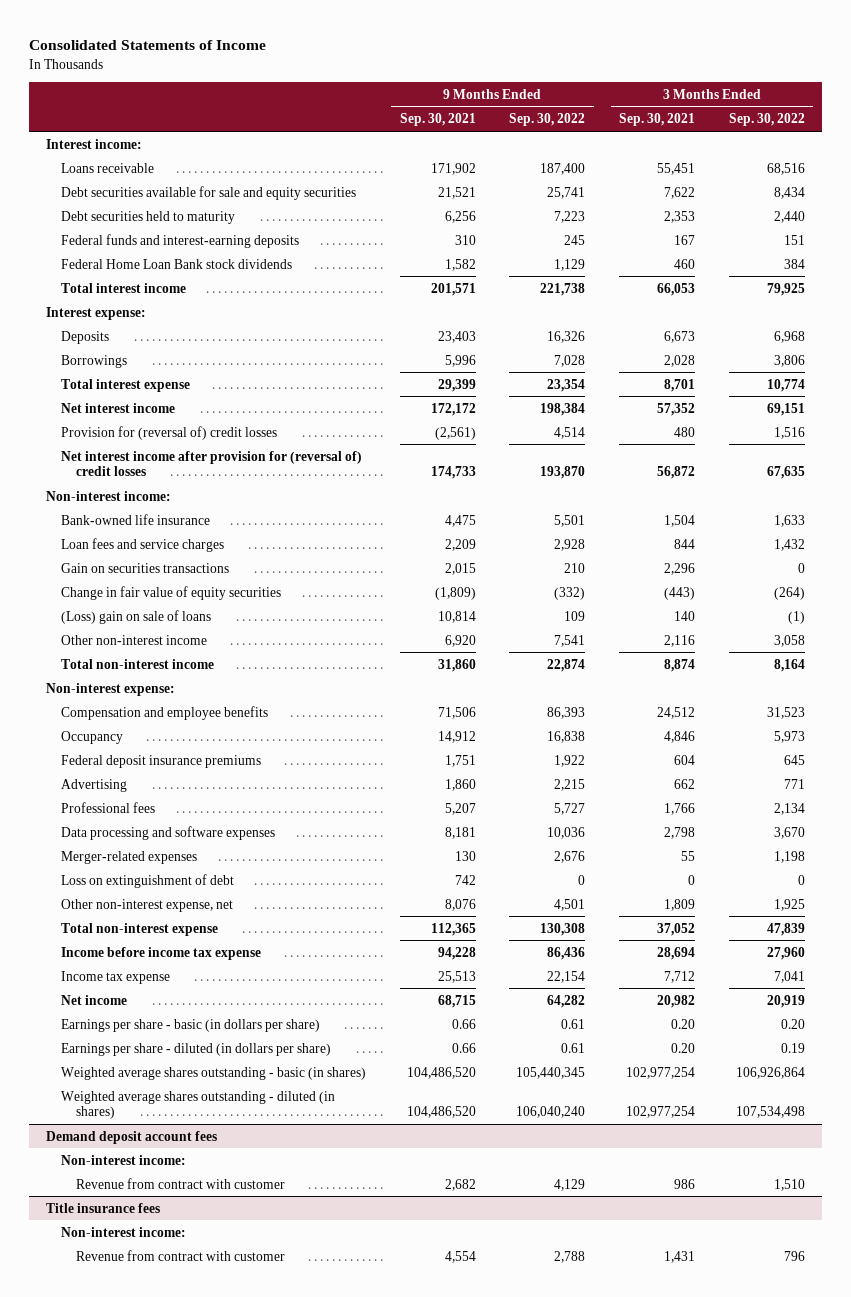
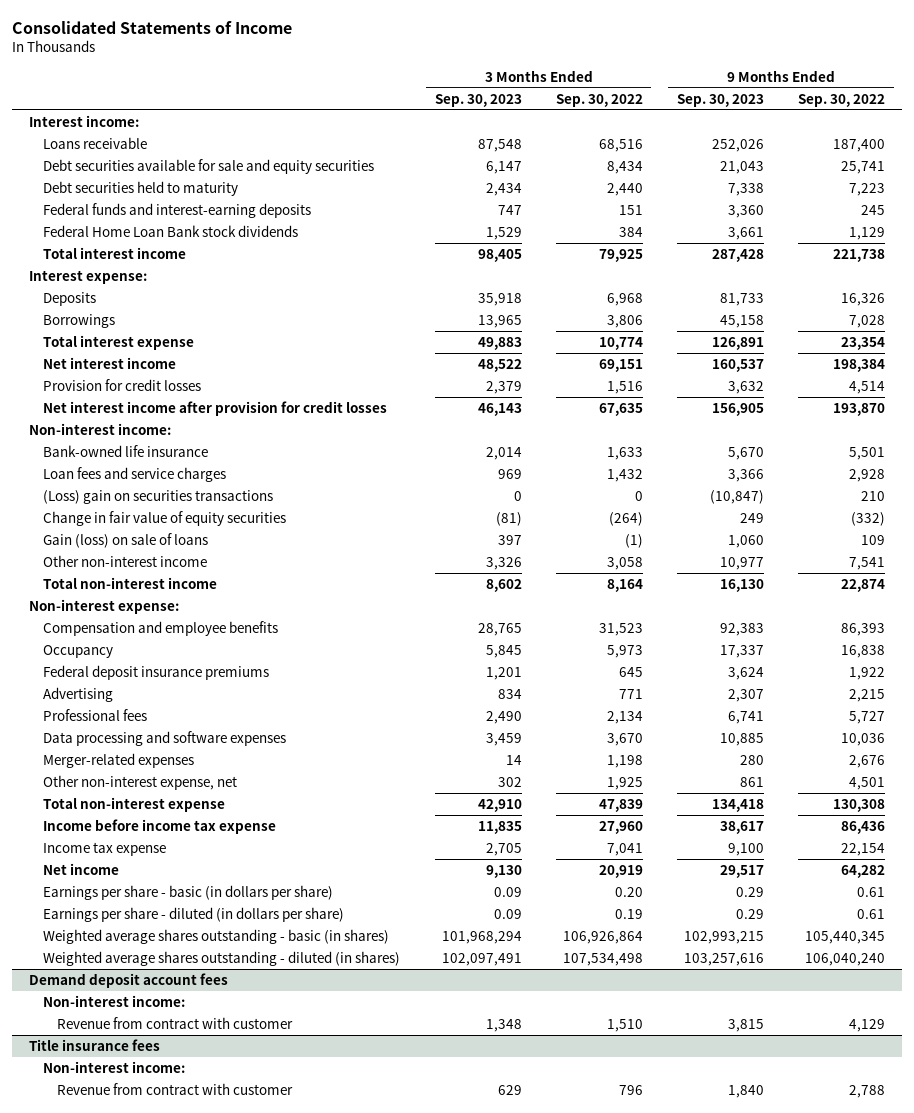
[399,113,476,127] Sep. 30, 2021 -> none
[618,113,695,127] Sep. 30, 2021 -> none
none -> [434,93,522,107] Sep. 30, 2023
none -> [676,93,764,107] Sep. 30, 2023
[60,425,277,440] Provision for (reversal of) credit losses -> [43,378,202,391] Provision for credit losses
[60,450,362,477] Net interest income after provision for (reversal of) credit losses -> [43,400,388,416] Net interest income after provision for credit losses
[60,562,229,573] Gain on securities transactions -> [43,489,274,504] (Loss) gain on securities transactions
[60,609,211,624] (Loss) gain on sale of loans -> [43,532,209,548] Gain (loss) on sale of loans
[60,873,234,888] Loss on extinguishment of debt -> none

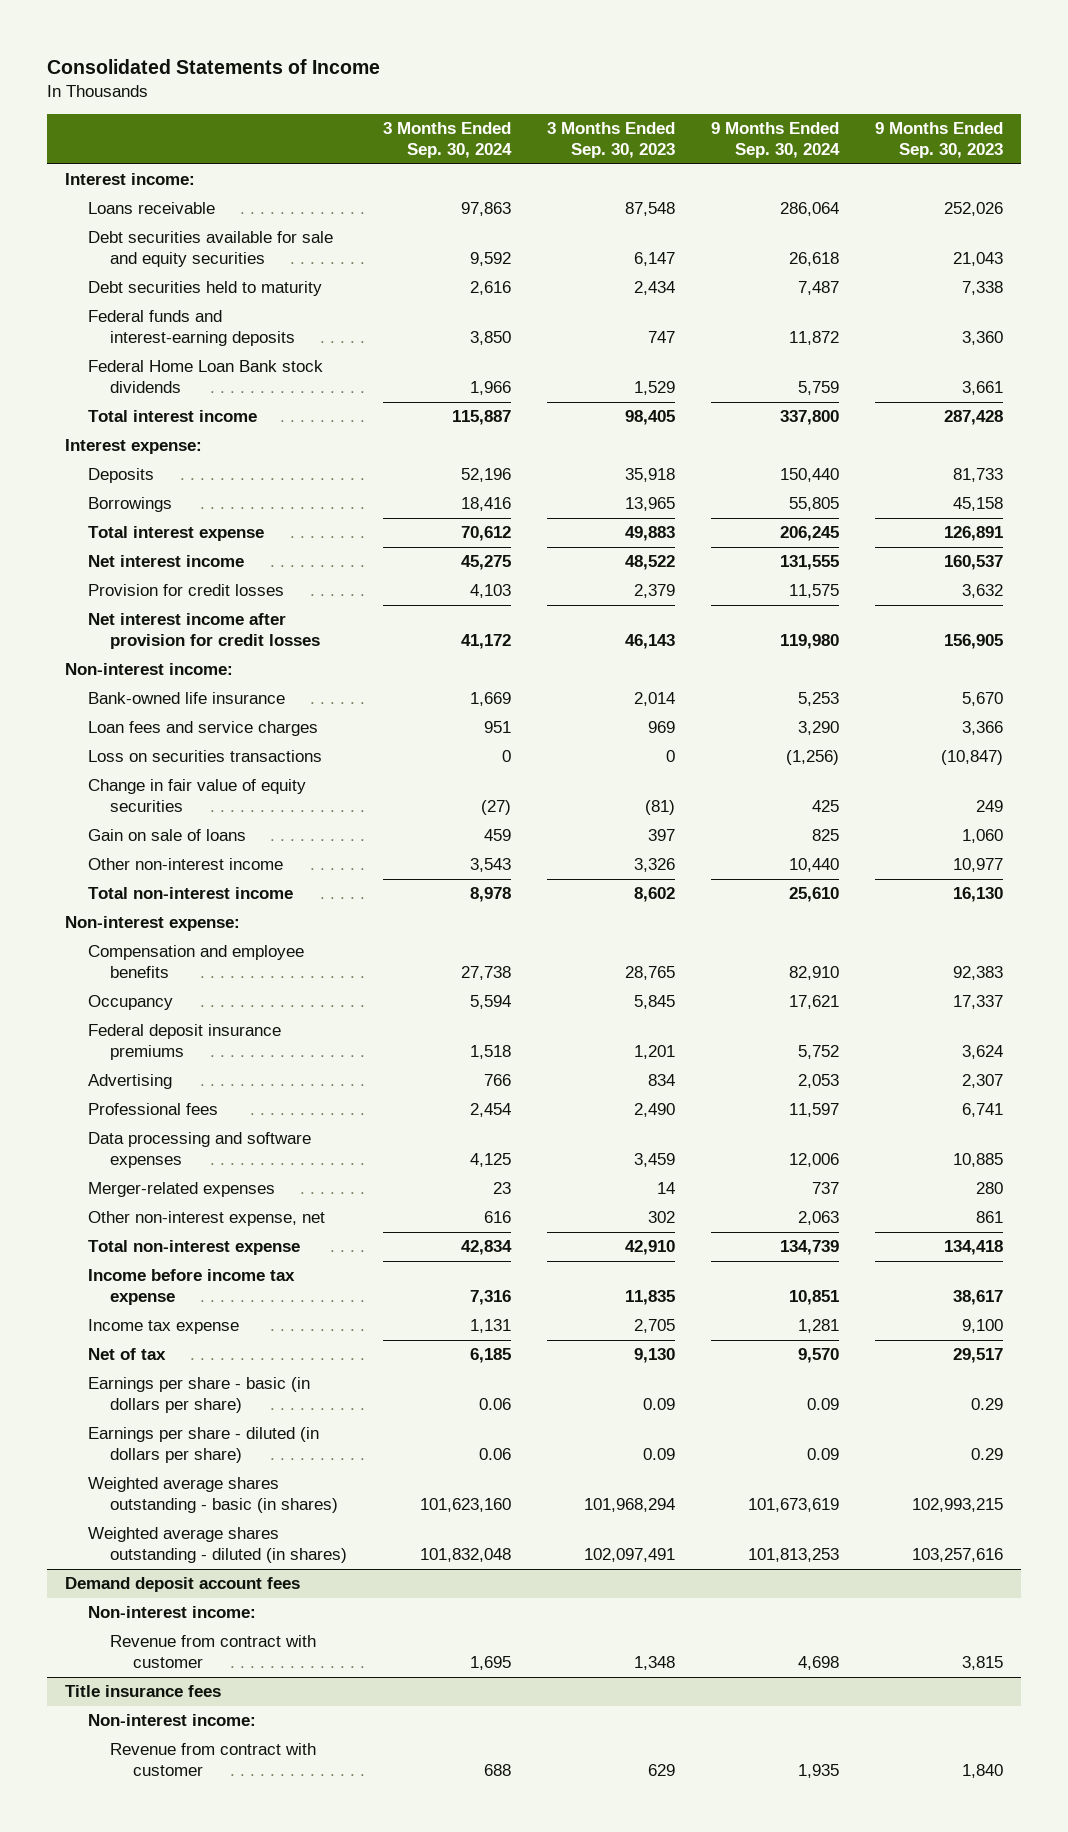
[555,93,643,107] Sep. 30, 2022 -> none
[798,93,886,107] Sep. 30, 2022 -> none
none -> [383,122,513,159] 3 Months Ended Sep. 30, 2024
none -> [710,122,840,159] 9 Months Ended Sep. 30, 2024
[43,489,274,504] (Loss) gain on securities transactions -> [87,750,322,763] Loss on securities transactions
[43,532,209,548] Gain (loss) on sale of loans -> [87,829,246,842] Gain on sale of loans
[43,862,120,875] Net income -> [87,1348,166,1361] Net of tax

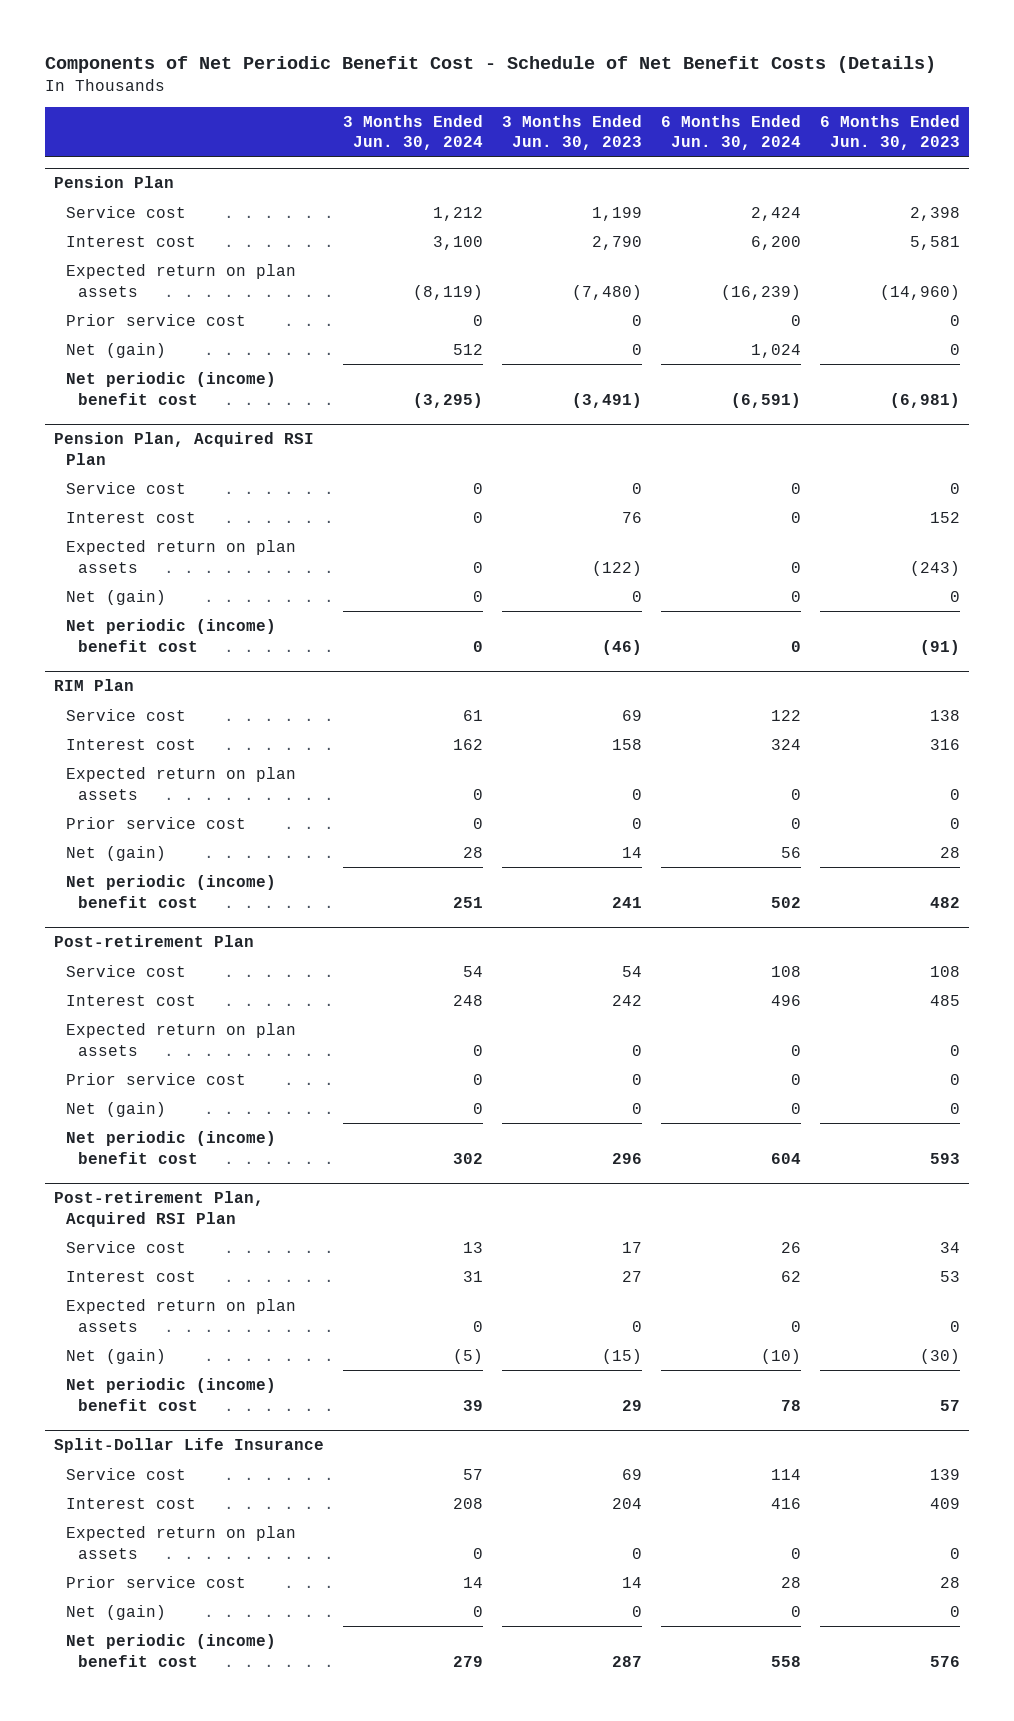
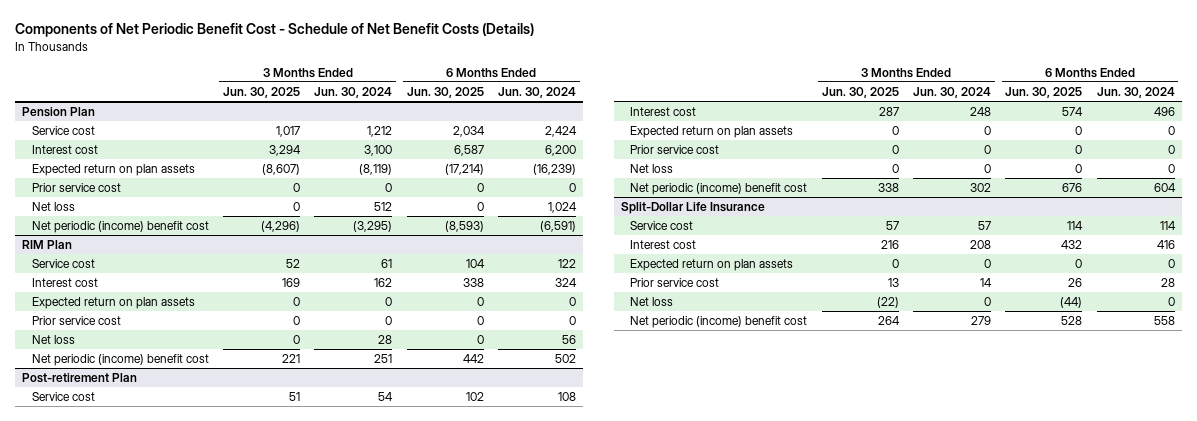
[502,114,643,151] 3 Months Ended Jun. 30, 2023 -> none
[819,114,960,151] 6 Months Ended Jun. 30, 2023 -> none
none -> [223,86,301,98] Jun. 30, 2025
none -> [406,86,484,98] Jun. 30, 2025
[66,342,167,358] Net (gain) -> [31,202,75,212] Net loss
[54,432,315,465] Pension Plan, Acquired RSI Plan -> none
[66,481,187,494] Service cost -> none
[66,511,197,523] Interest cost -> none
[66,539,297,573] Expected return on plan assets -> none
[66,589,167,605] Net (gain) -> none
[66,618,277,652] Net periodic (income) benefit cost -> none
[66,845,167,861] Net (gain) -> [31,335,75,345] Net loss
[66,1101,167,1117] Net (gain) -> [630,164,674,174] Net loss
[54,1191,265,1227] Post-retirement Plan, Acquired RSI Plan -> none
[66,1240,187,1253] Service cost -> none
[66,1270,197,1282] Interest cost -> none
[66,1298,297,1332] Expected return on plan assets -> none
[66,1348,167,1364] Net (gain) -> none
[66,1377,277,1411] Net periodic (income) benefit cost -> none
[66,1604,167,1620] Net (gain) -> [630,297,674,307] Net loss

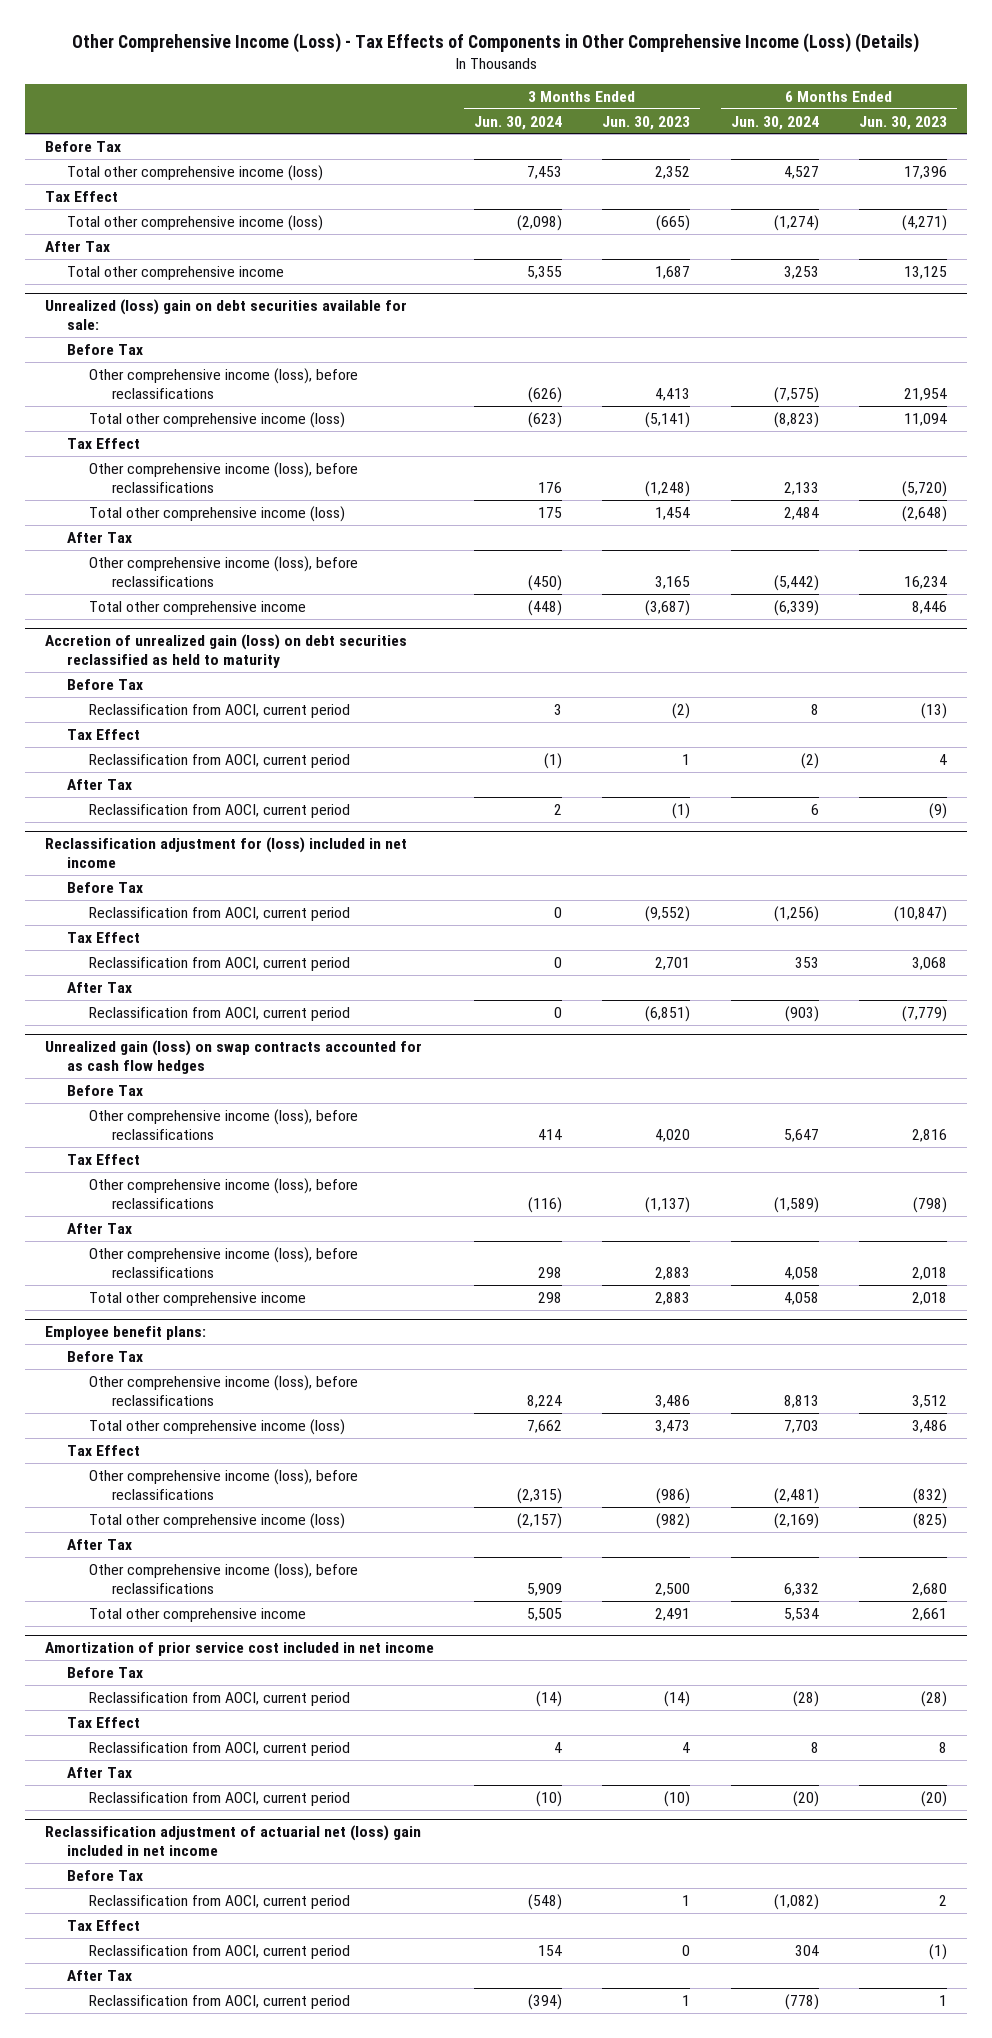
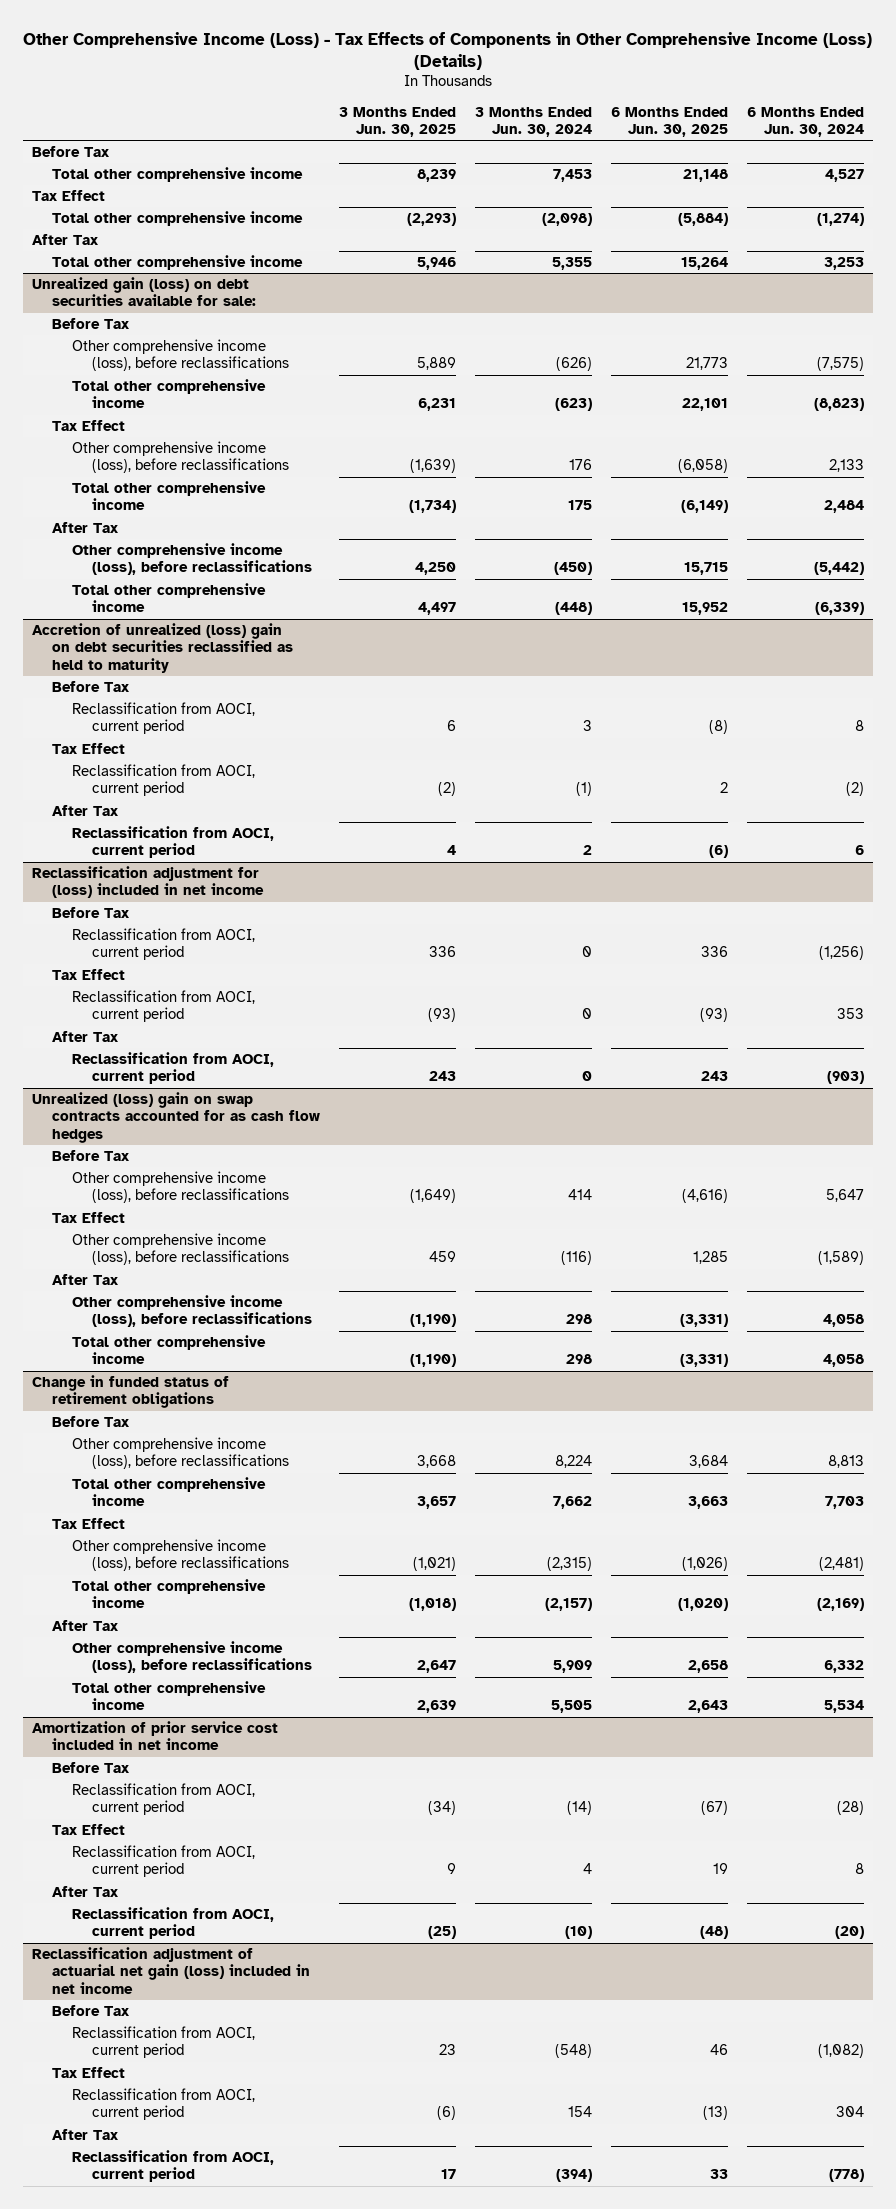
[602,115,691,130] Jun. 30, 2023 -> none
[859,115,948,130] Jun. 30, 2023 -> none
none -> [338,106,456,138] 3 Months Ended Jun. 30, 2025
none -> [610,106,728,138] 6 Months Ended Jun. 30, 2025
[67,164,324,181] Total other comprehensive income (loss) -> [51,166,303,182] Total other comprehensive income
[67,214,324,231] Total other comprehensive income (loss) -> [51,210,303,226] Total other comprehensive income
[44,299,407,331] Unrealized (loss) gain on debt securities available for sale: -> [32,276,256,307] Unrealized gain (loss) on debt securities available for sale:
[89,411,346,428] Total other comprehensive income (loss) -> [71,378,266,409] Total other comprehensive income
[89,505,346,522] Total other comprehensive income (loss) -> [71,480,266,511] Total other comprehensive income
[44,634,407,669] Accretion of unrealized gain (loss) on debt securities reclassified as held to maturity -> [32,622,293,673] Accretion of unrealized (loss) gain on debt securities reclassified as held to maturity
[44,1040,422,1075] Unrealized gain (loss) on swap contracts accounted for as cash flow hedges -> [32,1091,320,1143] Unrealized (loss) gain on swap contracts accounted for as cash flow hedges
[44,1326,206,1341] Employee benefit plans: -> [32,1374,230,1409] Change in funded status of retirement obligations
[89,1418,346,1435] Total other comprehensive income (loss) -> [71,1476,266,1507] Total other comprehensive income
[89,1512,346,1529] Total other comprehensive income (loss) -> [71,1578,266,1609] Total other comprehensive income
[44,1825,421,1857] Reclassification adjustment of actuarial net (loss) gain included in net income -> [32,1946,310,1994] Reclassification adjustment of actuarial net gain (loss) included in net income

